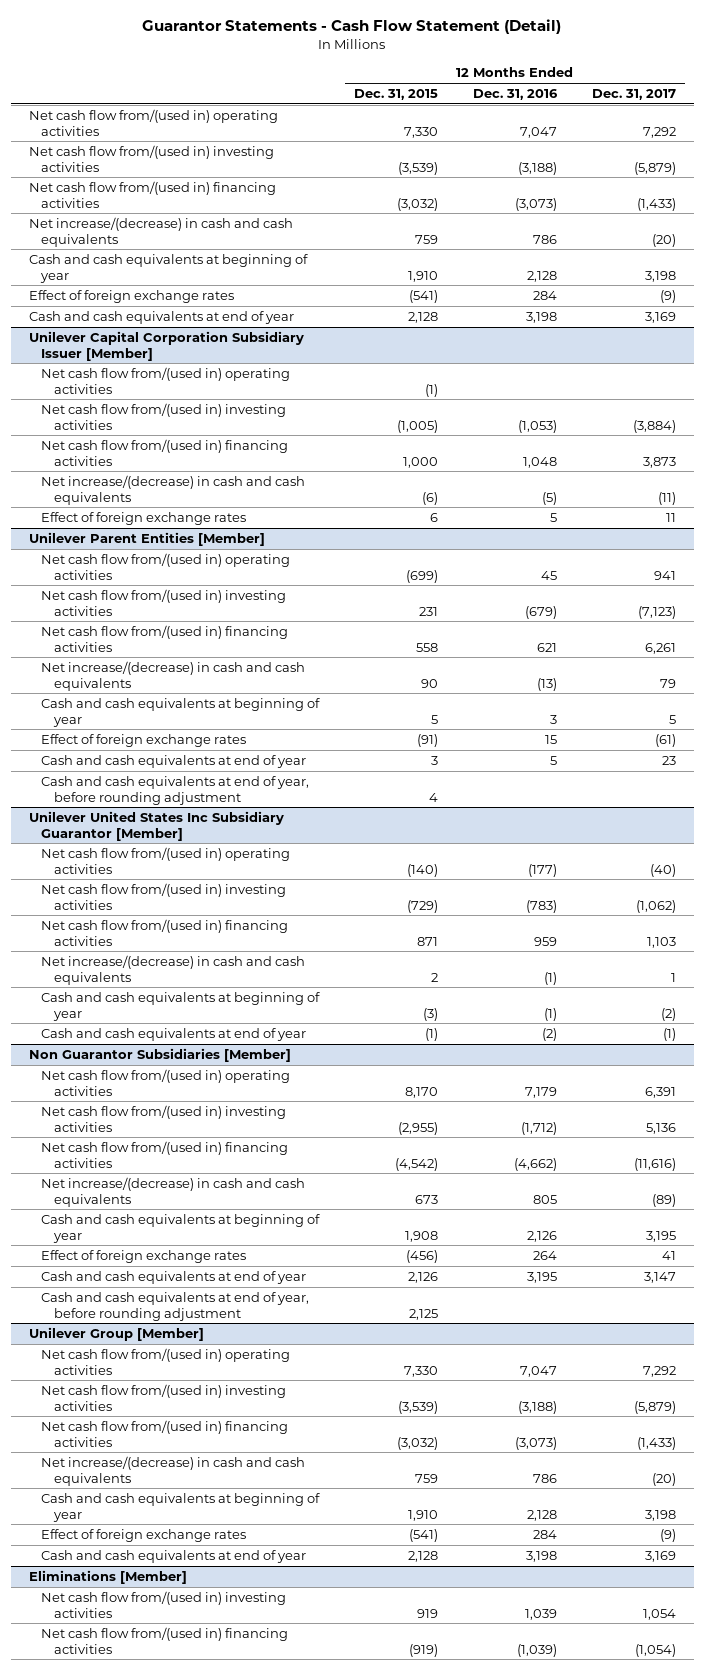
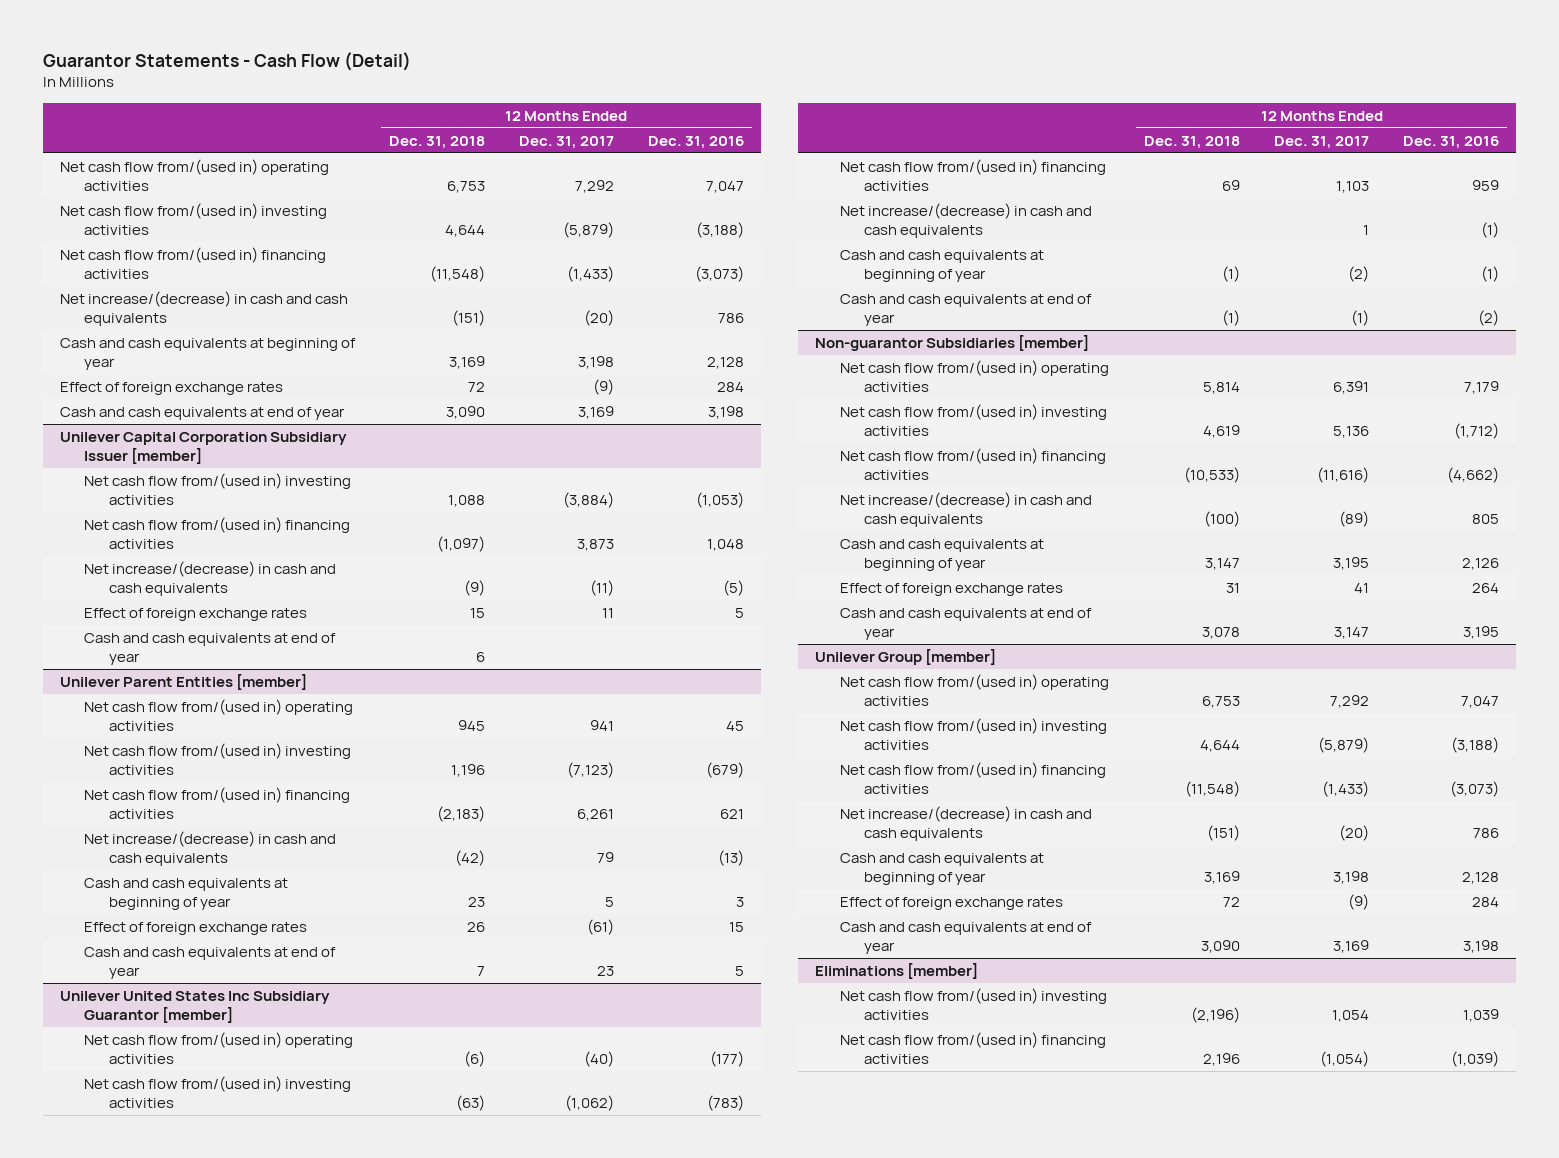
[142,19,562,35] Guarantor Statements - Cash Flow Statement (Detail) -> [43,51,412,71] Guarantor Statements - Cash Flow (Detail)
[354,88,439,100] Dec. 31, 2015 -> none
none -> [389,135,486,149] Dec. 31, 2018
[41,366,291,394] Net cash flow from/(used in) operating activities -> none
[28,330,304,361] Unilever Capital Corporation Subsidiary Issuer [Member] -> [60,432,348,464] Unilever Capital Corporation Subsidiary Issuer [member]
none -> [84,633,337,665] Cash and cash equivalents at end of year
[28,531,265,546] Unilever Parent Entities [Member] -> [60,674,308,691] Unilever Parent Entities [member]
[41,775,310,805] Cash and cash equivalents at end of year, before rounding adjustment -> none
[28,810,284,841] Unilever United States Inc Subsidiary Guarantor [Member] -> [60,991,331,1023] Unilever United States Inc Subsidiary Guarantor [member]
[28,1047,291,1062] Non Guarantor Subsidiaries [Member] -> [815,335,1090,352] Non-guarantor Subsidiaries [member]
[41,1291,310,1321] Cash and cash equivalents at end of year, before rounding adjustment -> none
[28,1326,204,1341] Unilever Group [Member] -> [815,649,997,666] Unilever Group [member]
[28,1569,187,1584] Eliminations [Member] -> [815,963,979,980] Eliminations [member]

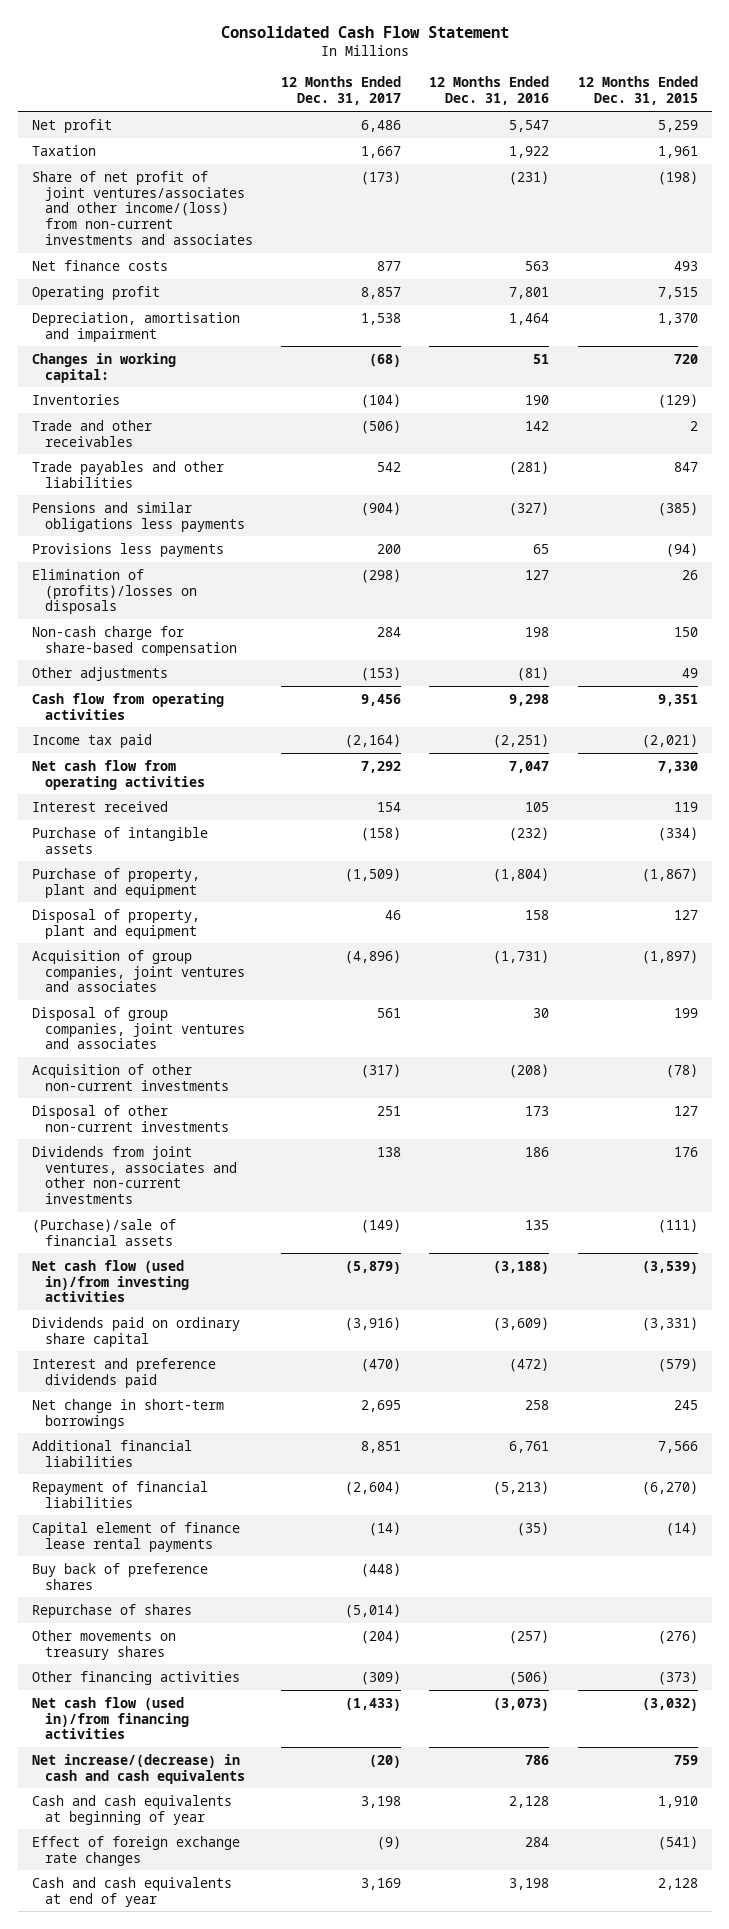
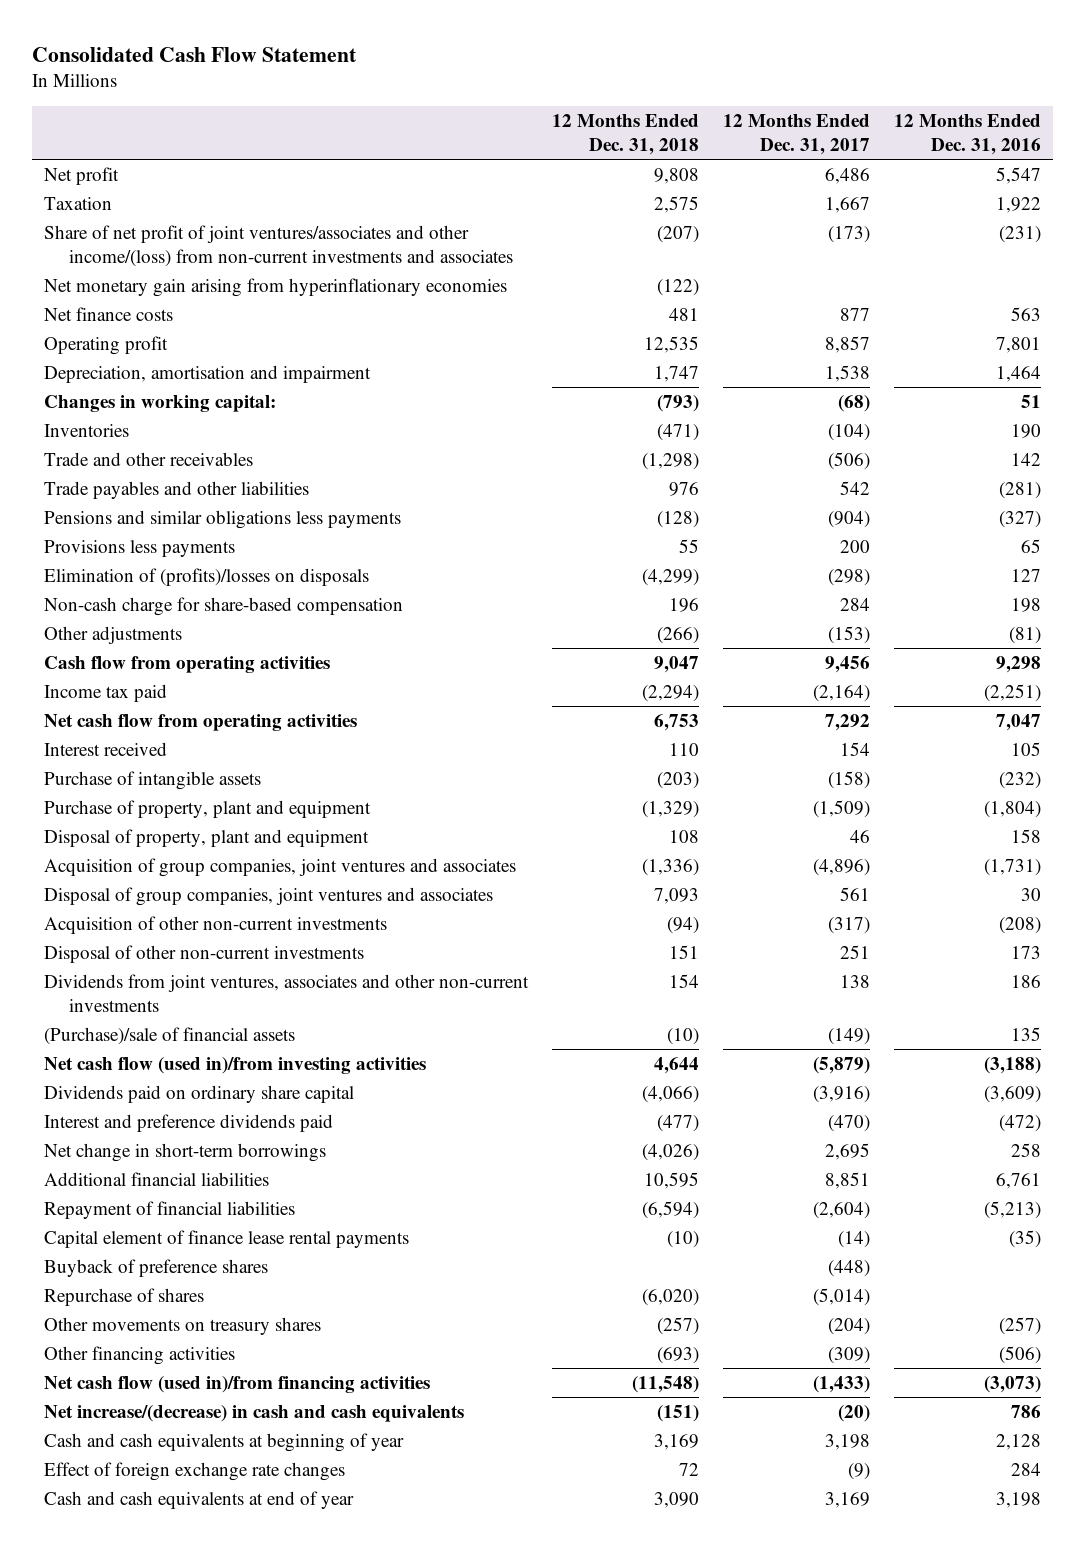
[577,76,698,106] 12 Months Ended Dec. 31, 2015 -> none
none -> [552,113,700,155] 12 Months Ended Dec. 31, 2018
none -> [44,277,508,297] Net monetary gain arising from hyperinflationary economies
[31,1562,208,1590] Buy back of preference shares -> [44,1258,269,1277] Buyback of preference shares

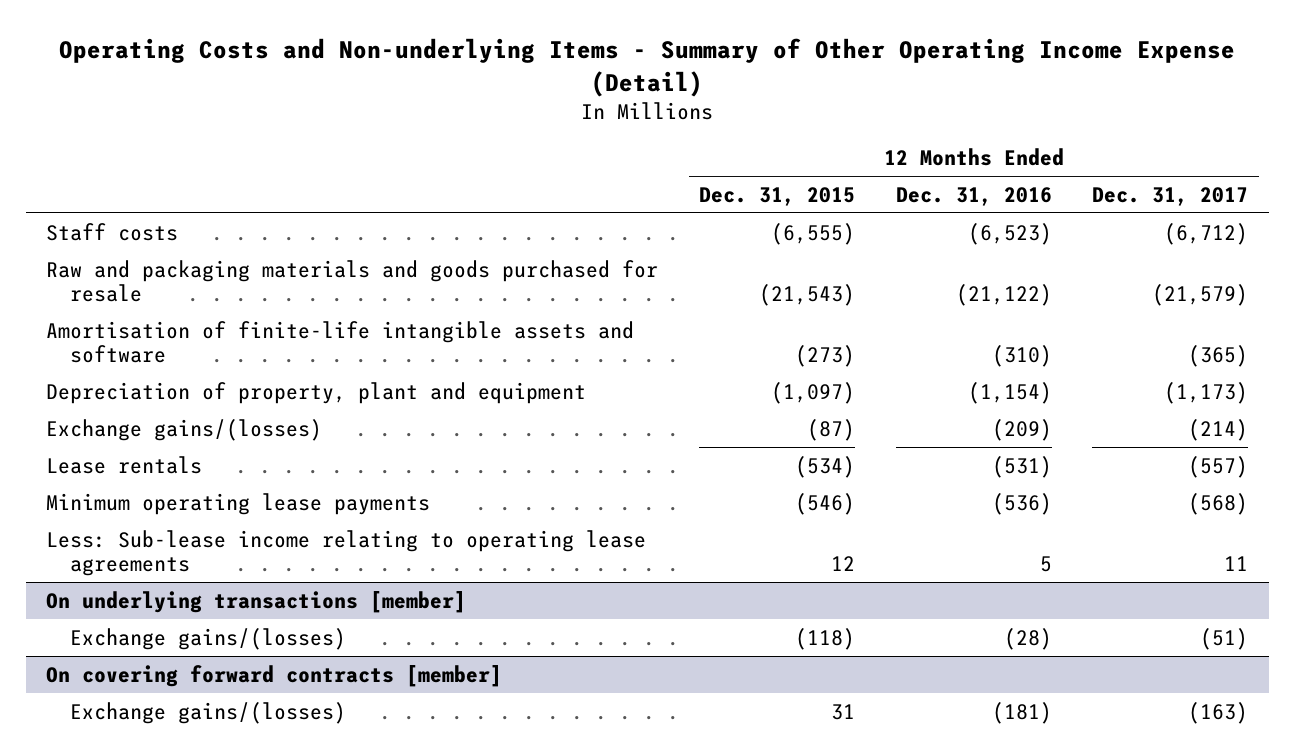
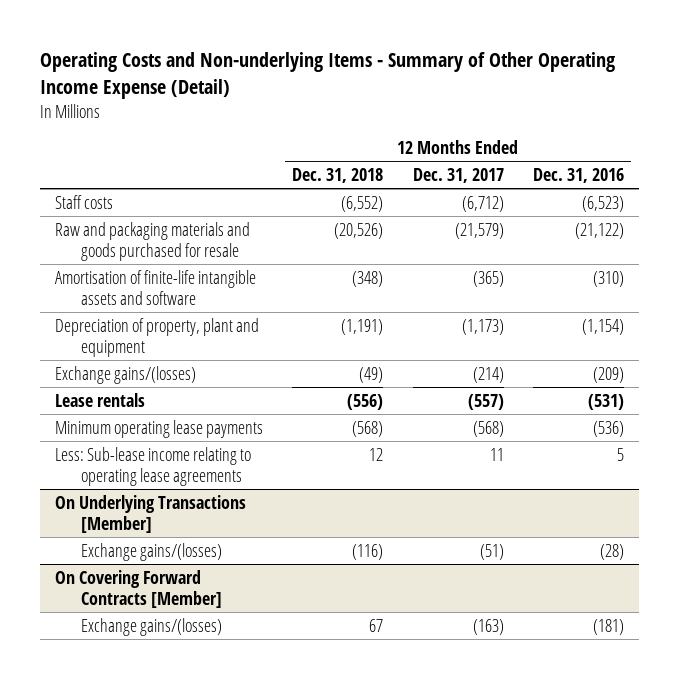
[698,186,855,206] Dec. 31, 2015 -> none
none -> [292,168,384,184] Dec. 31, 2018
[46,590,467,613] On underlying transactions [member] -> [55,494,247,533] On Underlying Transactions [Member]
[46,664,503,687] On covering forward contracts [member] -> [55,569,223,608] On Covering Forward Contracts [Member]

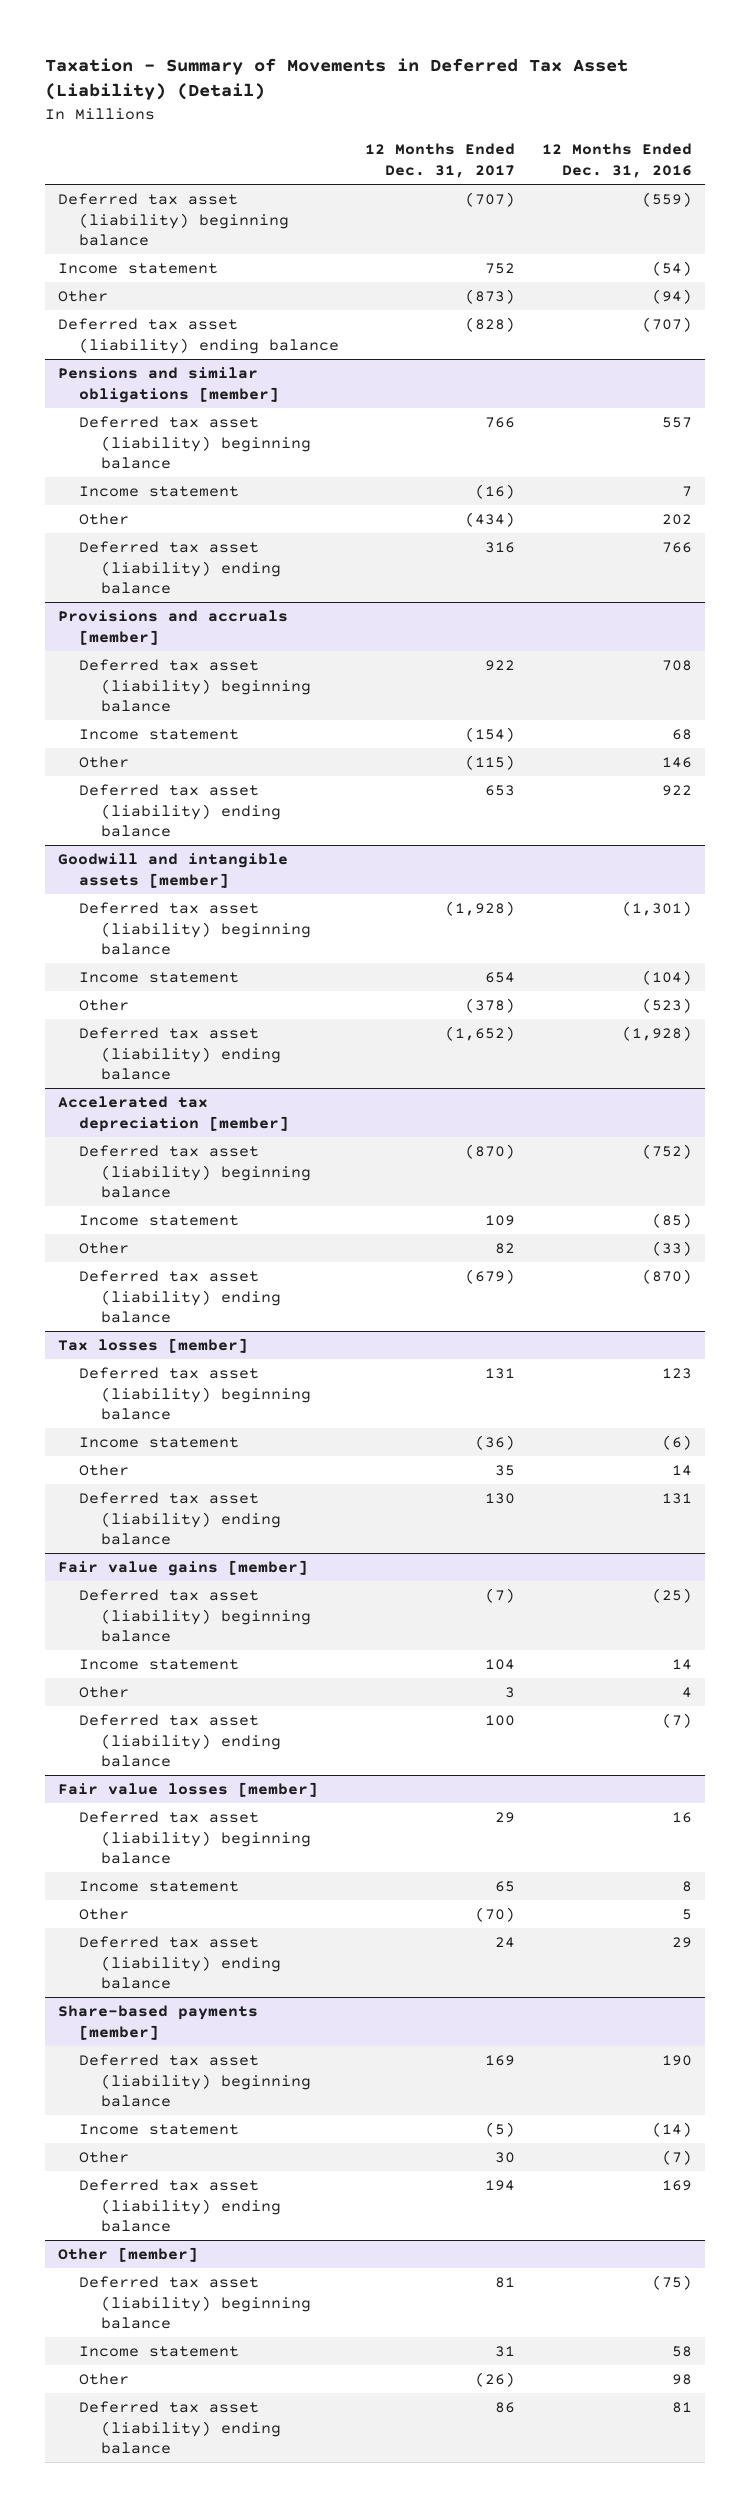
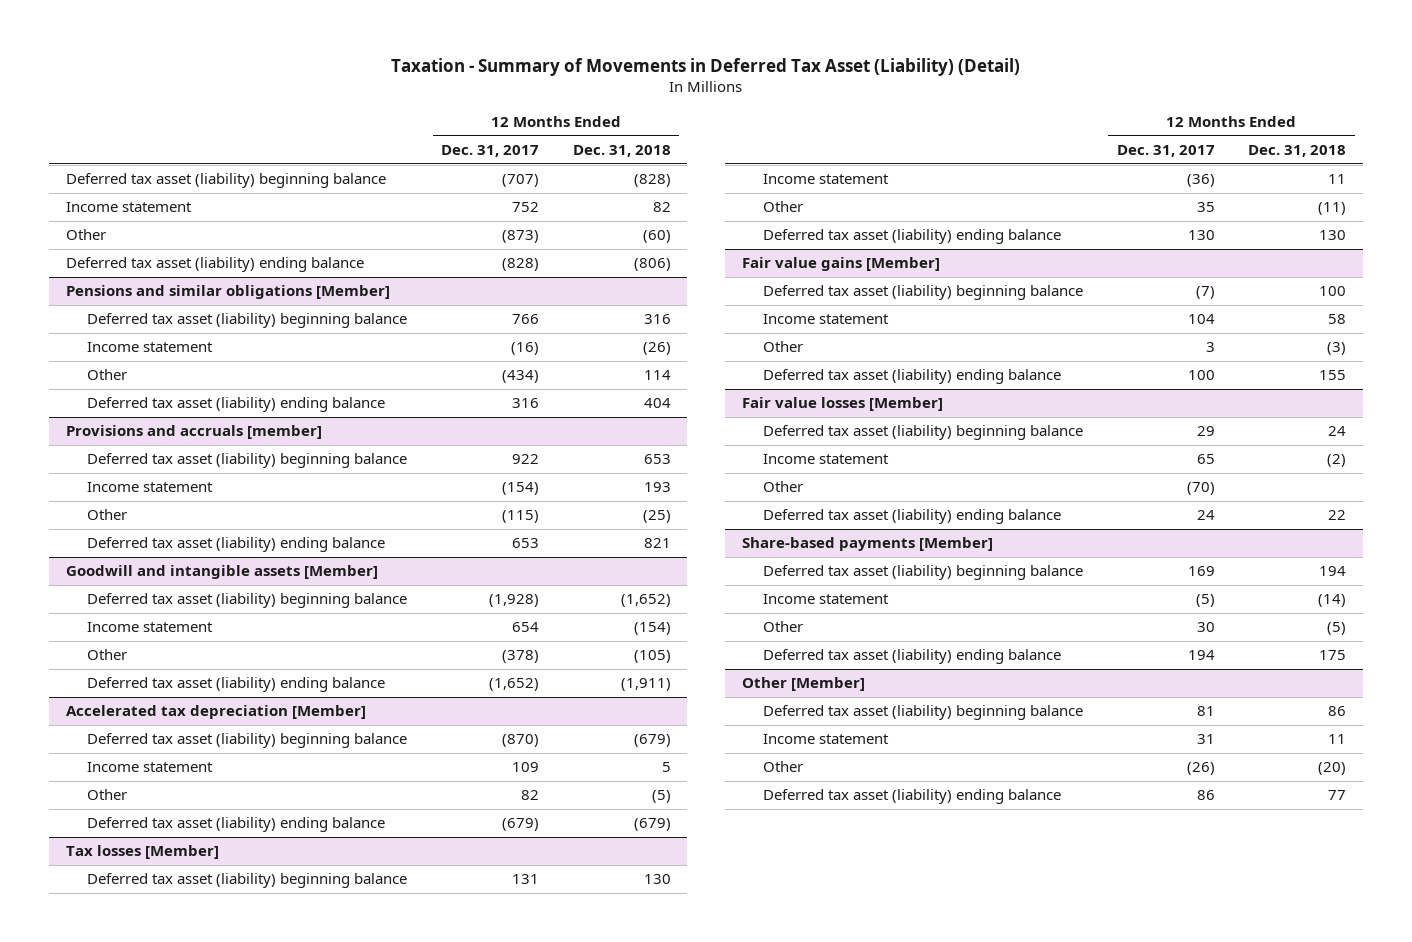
[541,143,692,178] 12 Months Ended Dec. 31, 2016 -> none
none -> [572,145,671,158] Dec. 31, 2018
[57,367,280,403] Pensions and similar obligations [member] -> [65,285,390,300] Pensions and similar obligations [Member]
[57,853,288,888] Goodwill and intangible assets [member] -> [65,565,378,580] Goodwill and intangible assets [Member]
[57,1096,290,1132] Accelerated tax depreciation [member] -> [65,705,366,720] Accelerated tax depreciation [Member]
[57,1338,248,1354] Tax losses [member] -> [65,845,219,860] Tax losses [Member]
[57,1560,308,1577] Fair value gains [member] -> [741,257,940,272] Fair value gains [Member]
[57,1782,318,1798] Fair value losses [member] -> [741,397,943,412] Fair value losses [Member]
[57,2005,258,2040] Share-based payments [member] -> [741,537,993,552] Share-based payments [Member]
[57,2247,198,2263] Other [member] -> [741,677,865,692] Other [Member]

